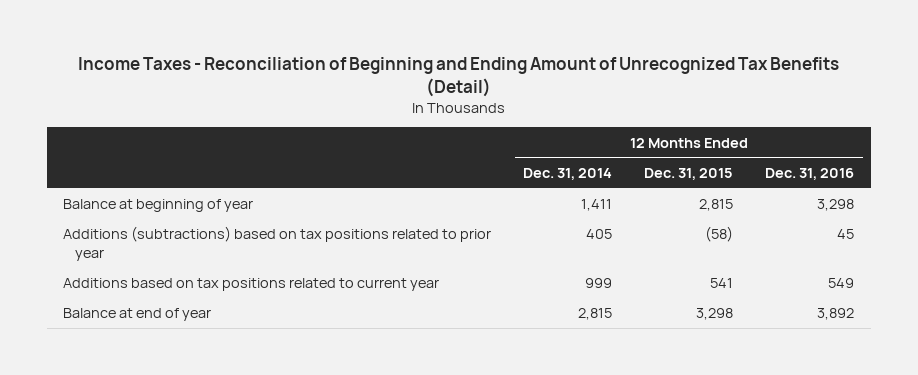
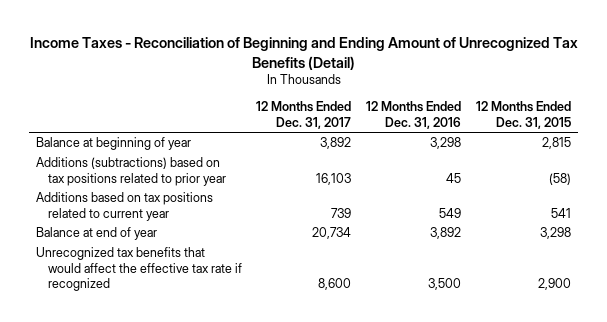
[523,167,613,180] Dec. 31, 2014 -> none
none -> [256,101,352,129] 12 Months Ended Dec. 31, 2017
none -> [36,247,242,292] Unrecognized tax benefits that would affect the effective tax rate if recognized

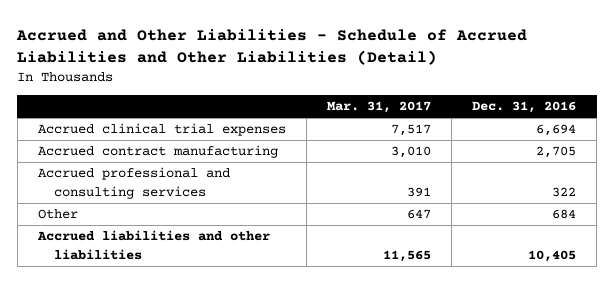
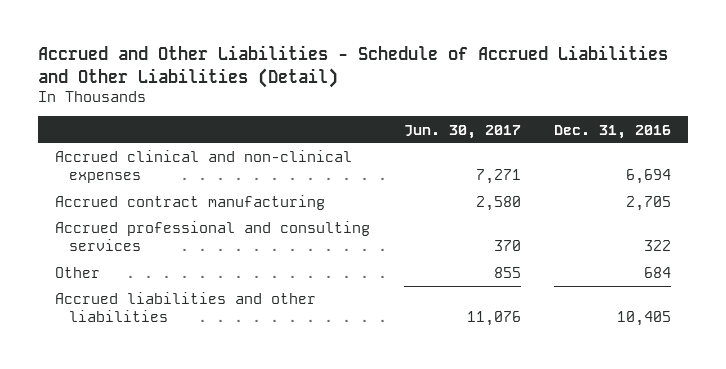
[327,101,432,114] Mar. 31, 2017 -> none
none -> [403,124,521,139] Jun. 30, 2017
[38,123,287,137] Accrued clinical trial expenses -> [55,150,353,184] Accrued clinical and non-clinical expenses

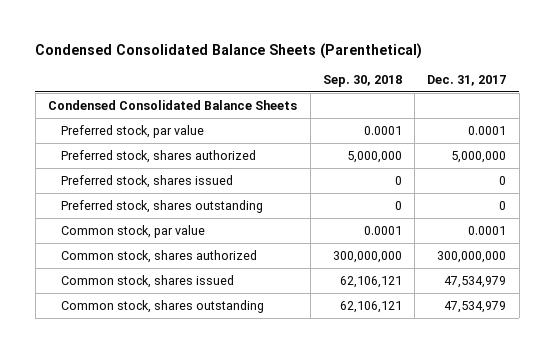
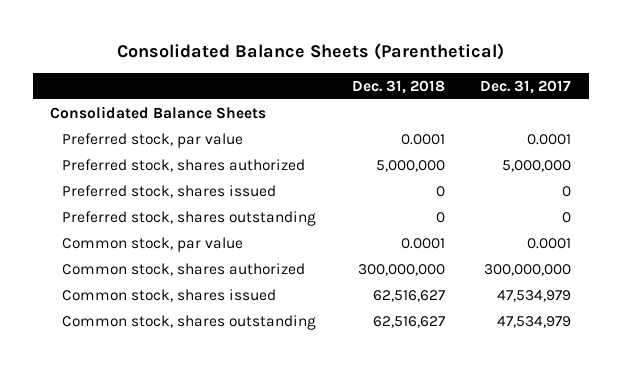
[35,42,423,59] Condensed Consolidated Balance Sheets (Parenthetical) -> [116,42,504,60] Consolidated Balance Sheets (Parenthetical)
[322,74,402,87] Sep. 30, 2018 -> none
none -> [351,79,445,94] Dec. 31, 2018
[48,99,298,110] Condensed Consolidated Balance Sheets -> [50,106,267,120] Consolidated Balance Sheets

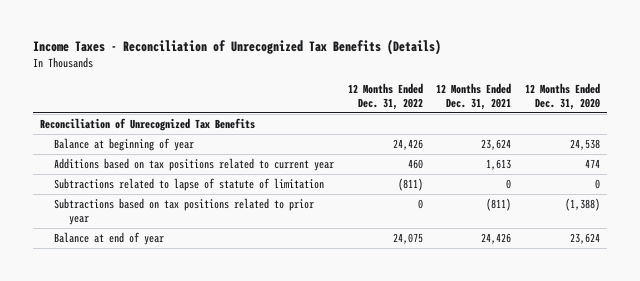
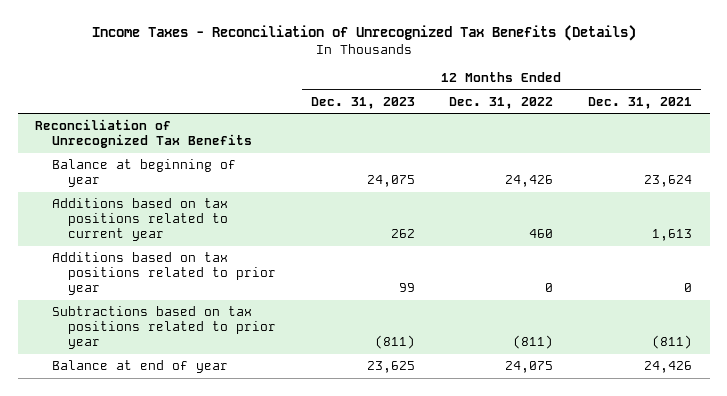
[525,82,601,110] 12 Months Ended Dec. 31, 2020 -> none
none -> [310,96,415,109] Dec. 31, 2023
[54,178,325,192] Subtractions related to lapse of statute of limitation -> none
none -> [51,252,276,296] Additions based on tax positions related to prior year
[417,199,423,210] 0 -> [513,335,554,350] (811)

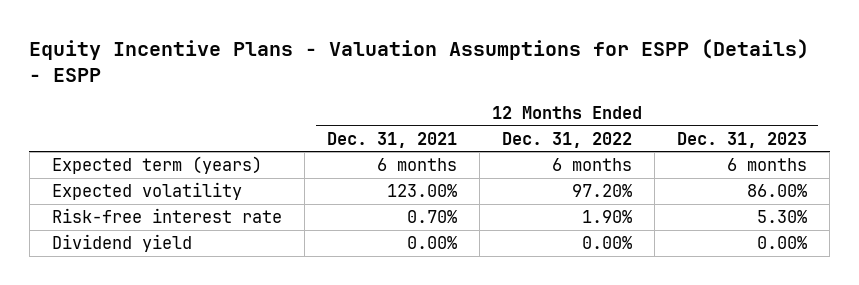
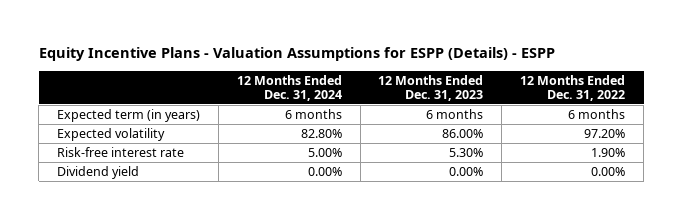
[327,131,458,148] Dec. 31, 2021 -> none
none -> [236,74,342,102] 12 Months Ended Dec. 31, 2024
[51,156,262,175] Expected term (years) -> [56,108,200,122] Expected term (in years)

